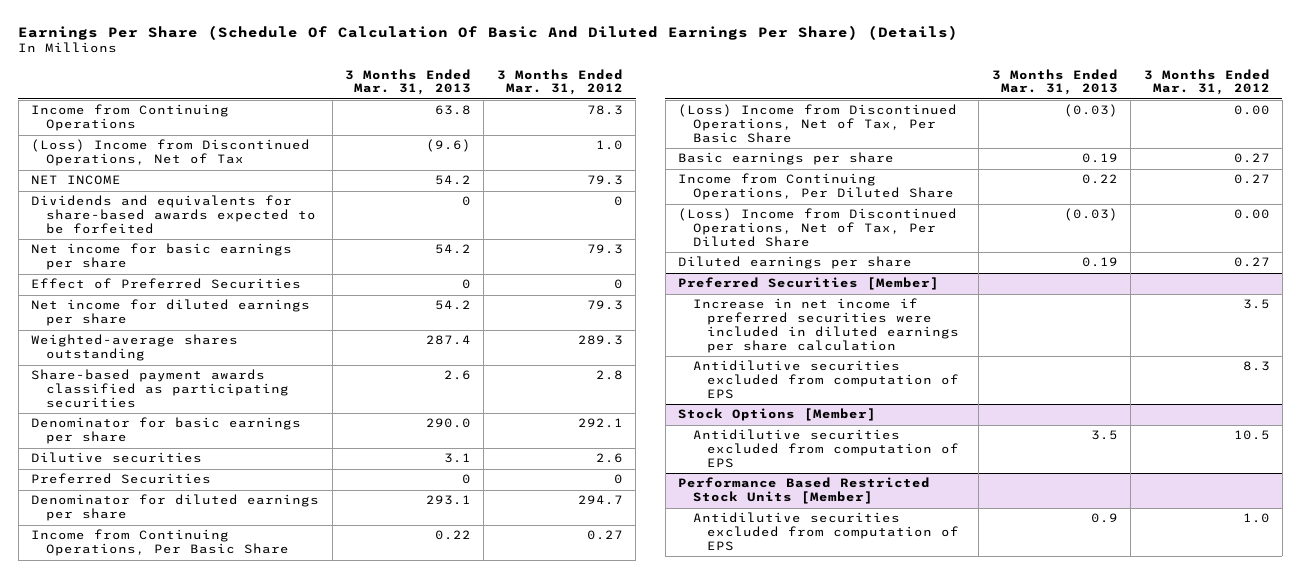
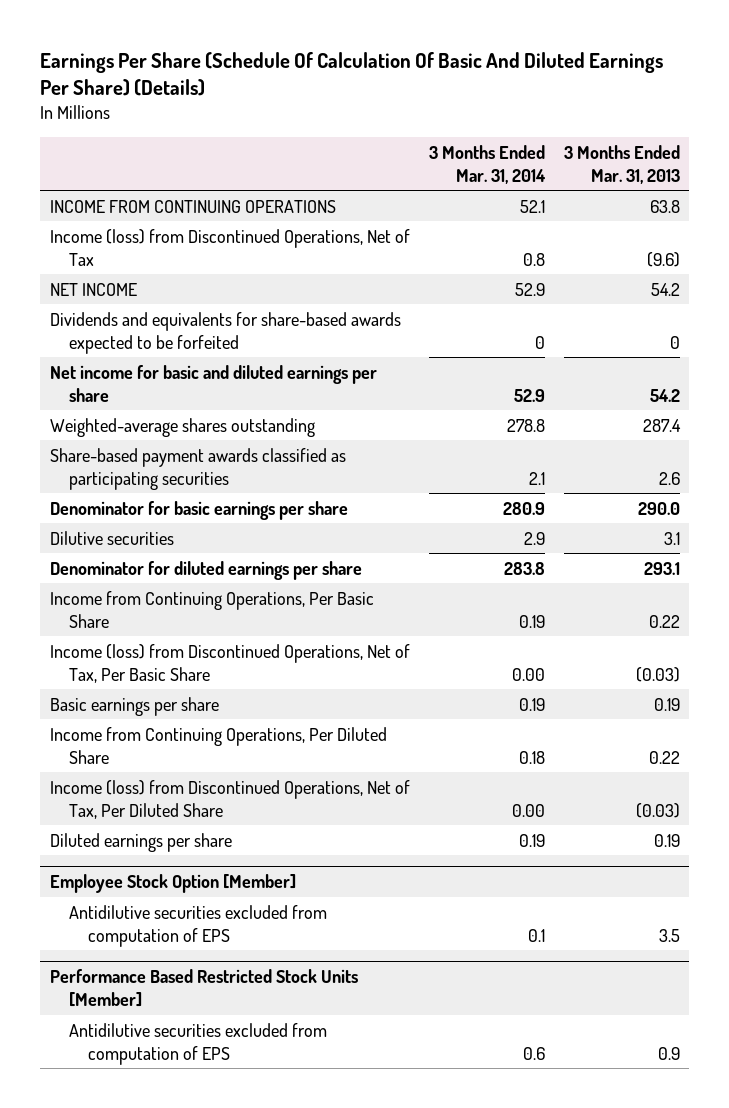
[496,68,623,96] 3 Months Ended Mar. 31, 2012 -> none
none -> [428,144,546,184] 3 Months Ended Mar. 31, 2014
[31,104,230,132] Income from Continuing Operations -> [49,199,336,213] INCOME FROM CONTINUING OPERATIONS
[31,139,311,167] (Loss) Income from Discontinued Operations, Net of Tax -> [49,228,410,266] Income (loss) from Discontinued Operations, Net of Tax
[31,243,293,271] Net income for basic earnings per share -> none
[31,278,302,290] Effect of Preferred Securities -> none
[31,299,311,327] Net income for diluted earnings per share -> [49,364,377,402] Net income for basic and diluted earnings per share
[31,473,212,485] Preferred Securities -> none
[677,104,957,144] (Loss) Income from Discontinued Operations, Net of Tax, Per Basic Share -> [49,643,410,683] Income (loss) from Discontinued Operations, Net of Tax, Per Basic Share
[677,208,957,248] (Loss) Income from Discontinued Operations, Net of Tax, Per Diluted Share -> [49,779,410,819] Income (loss) from Discontinued Operations, Net of Tax, Per Diluted Share
[677,277,939,291] Preferred Securities [Member] -> none
[692,298,960,354] Increase in net income if preferred securities were included in diluted earnings per share calculation -> none
[692,360,960,400] Antidilutive securities excluded from computation of EPS -> none
[677,408,876,422] Stock Options [Member] -> [49,874,296,894] Employee Stock Option [Member]

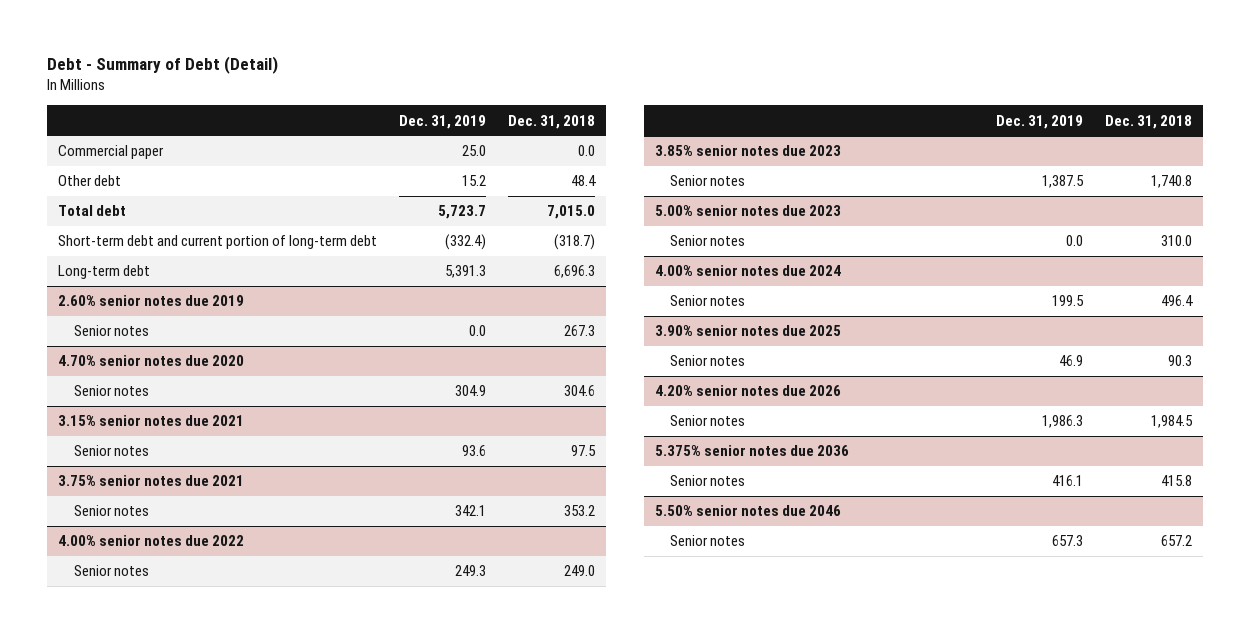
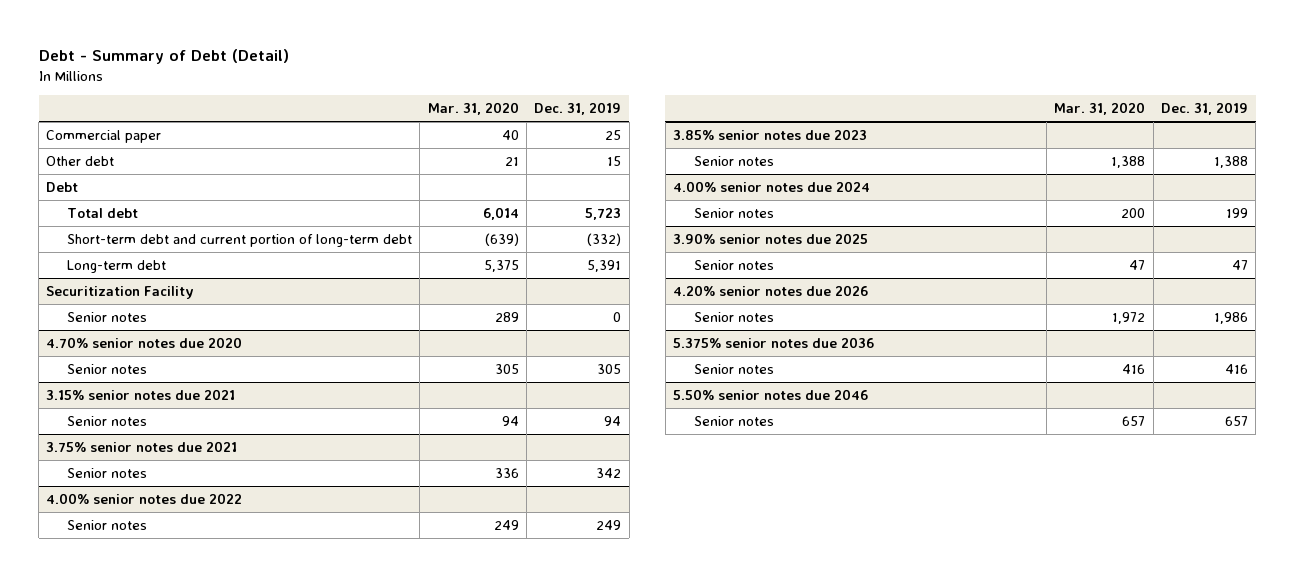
[508,114,596,129] Dec. 31, 2018 -> none
none -> [427,102,519,116] Mar. 31, 2020
[58,295,245,307] 2.60% senior notes due 2019 -> none
[462,145,487,157] 25.0 -> [605,129,622,140] 25
[462,175,487,187] 15.2 -> [607,155,622,166] 15
none -> [46,181,79,192] Debt
[438,205,487,220] 5,723.7 -> [585,207,622,220] 5,723
[445,234,487,251] (332.4) -> [587,232,622,246] (332)
[445,265,487,279] 5,391.3 -> [587,259,622,272] 5,391
none -> [46,285,195,299] Securitization Facility
[469,325,487,337] 0.0 -> [613,311,622,322] 0
[455,385,487,397] 304.9 -> [597,363,622,374] 305
[462,445,487,457] 93.6 -> [604,415,622,426] 94
[455,505,487,517] 342.1 -> [596,467,622,478] 342
[455,565,487,577] 249.3 -> [596,519,622,530] 249
[654,205,841,217] 5.00% senior notes due 2023 -> none
[669,235,745,247] Senior notes -> none
[1041,175,1084,189] 1,387.5 -> [1214,155,1249,168] 1,388
[1051,295,1084,307] 199.5 -> [1226,207,1249,218] 199
[1058,355,1083,367] 46.9 -> [1232,259,1249,270] 47
[1041,415,1083,429] 1,986.3 -> [1214,311,1249,324] 1,986
[1051,475,1083,487] 416.1 -> [1225,363,1249,374] 416
[1051,535,1083,547] 657.3 -> [1225,415,1249,426] 657

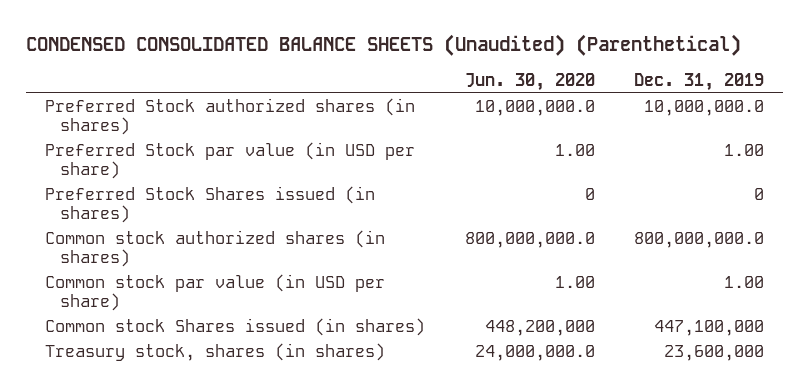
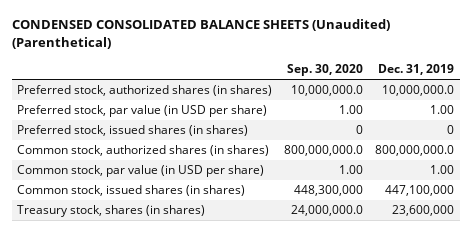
[464,72,595,91] Jun. 30, 2020 -> none
none -> [287,63,364,76] Sep. 30, 2020
[45,98,416,136] Preferred Stock authorized shares (in shares) -> [17,85,273,97] Preferred stock, authorized shares (in shares)
[45,142,416,180] Preferred Stock par value (in USD per share) -> [17,105,268,118] Preferred stock, par value (in USD per share)
[45,186,376,224] Preferred Stock Shares issued (in shares) -> [17,125,249,137] Preferred stock, issued shares (in shares)
[45,230,386,268] Common stock authorized shares (in shares) -> [17,145,270,157] Common stock, authorized shares (in shares)
[45,274,386,312] Common stock par value (in USD per share) -> [17,165,265,178] Common stock, par value (in USD per share)
[45,318,426,337] Common stock Shares issued (in shares) -> [17,185,246,197] Common stock, issued shares (in shares)

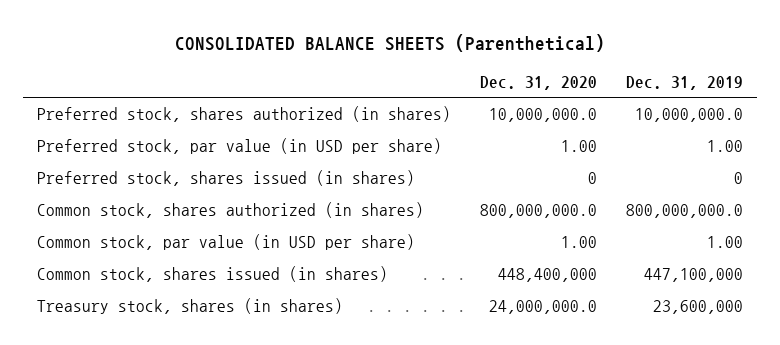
[11,19,390,50] CONDENSED CONSOLIDATED BALANCE SHEETS (Unaudited) (Parenthetical) -> [175,33,606,52] CONSOLIDATED BALANCE SHEETS (Parenthetical)
[287,63,364,76] Sep. 30, 2020 -> none
none -> [480,75,598,90] Dec. 31, 2020
[17,85,273,97] Preferred stock, authorized shares (in shares) -> [37,106,452,123] Preferred stock, shares authorized (in shares)
[17,125,249,137] Preferred stock, issued shares (in shares) -> [37,170,416,187] Preferred stock, shares issued (in shares)
[17,145,270,157] Common stock, authorized shares (in shares) -> [37,202,425,219] Common stock, shares authorized (in shares)
[17,185,246,197] Common stock, issued shares (in shares) -> [37,266,389,283] Common stock, shares issued (in shares)

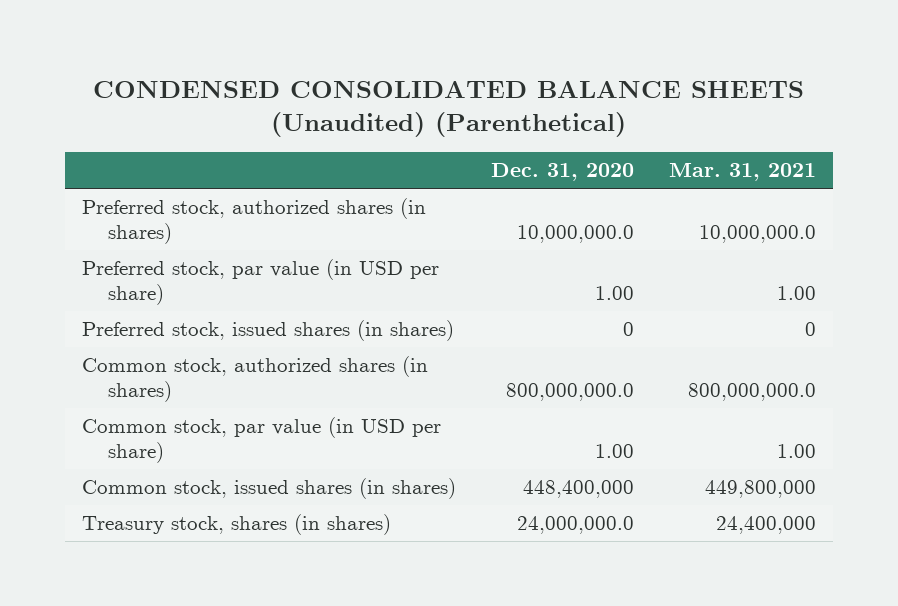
[175,33,606,52] CONSOLIDATED BALANCE SHEETS (Parenthetical) -> [92,80,804,137] CONDENSED CONSOLIDATED BALANCE SHEETS (Unaudited) (Parenthetical)
[625,75,743,90] Dec. 31, 2019 -> none
none -> [668,163,816,182] Mar. 31, 2021
[37,106,452,123] Preferred stock, shares authorized (in shares) -> [82,198,427,245] Preferred stock, authorized shares (in shares)
[37,170,416,187] Preferred stock, shares issued (in shares) -> [82,320,455,342] Preferred stock, issued shares (in shares)
[37,202,425,219] Common stock, shares authorized (in shares) -> [82,356,429,403] Common stock, authorized shares (in shares)
[37,266,389,283] Common stock, shares issued (in shares) -> [82,478,457,500] Common stock, issued shares (in shares)

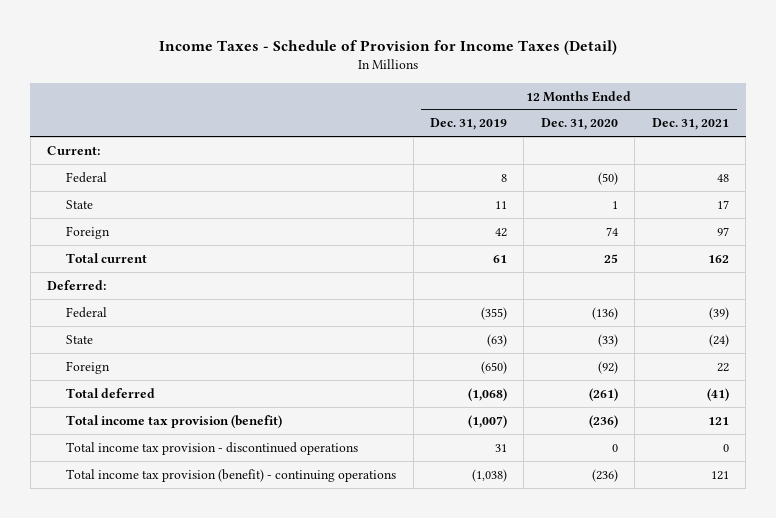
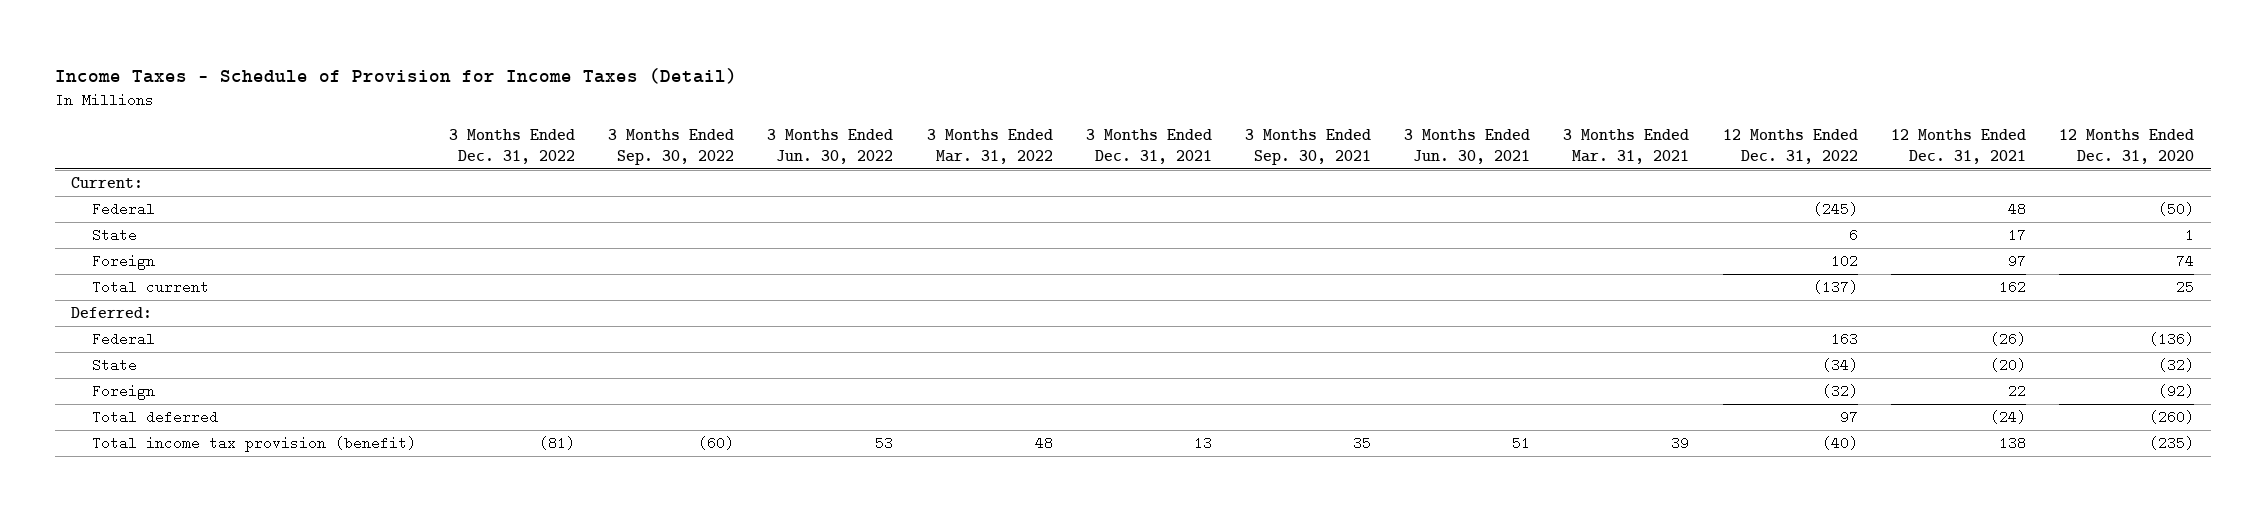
[429,118,507,131] Dec. 31, 2019 -> none
none -> [449,129,576,165] 3 Months Ended Dec. 31, 2022
none -> [608,129,735,166] 3 Months Ended Sep. 30, 2022
none -> [767,129,894,165] 3 Months Ended Jun. 30, 2022
none -> [926,129,1053,165] 3 Months Ended Mar. 31, 2022
none -> [1085,129,1212,165] 3 Months Ended Dec. 31, 2021
none -> [1244,129,1371,166] 3 Months Ended Sep. 30, 2021
none -> [1404,129,1531,165] 3 Months Ended Jun. 30, 2021
none -> [1563,129,1690,165] 3 Months Ended Mar. 31, 2021
none -> [1722,129,1858,165] 12 Months Ended Dec. 31, 2022
[708,306,729,320] (39) -> [1989,332,2026,347] (26)
[597,333,618,347] (33) -> [2157,358,2194,373] (32)
[708,333,729,347] (24) -> [1989,358,2026,373] (20)
[66,441,359,455] Total income tax provision - discontinued operations -> none
[66,468,397,482] Total income tax provision (benefit) - continuing operations -> none
[588,387,618,401] (261) -> [2148,410,2194,425] (260)
[706,387,729,401] (41) -> [1989,410,2026,425] (24)
[588,414,618,428] (236) -> [2148,436,2194,451] (235)
[707,416,729,425] 121 -> [1998,436,2026,451] 138

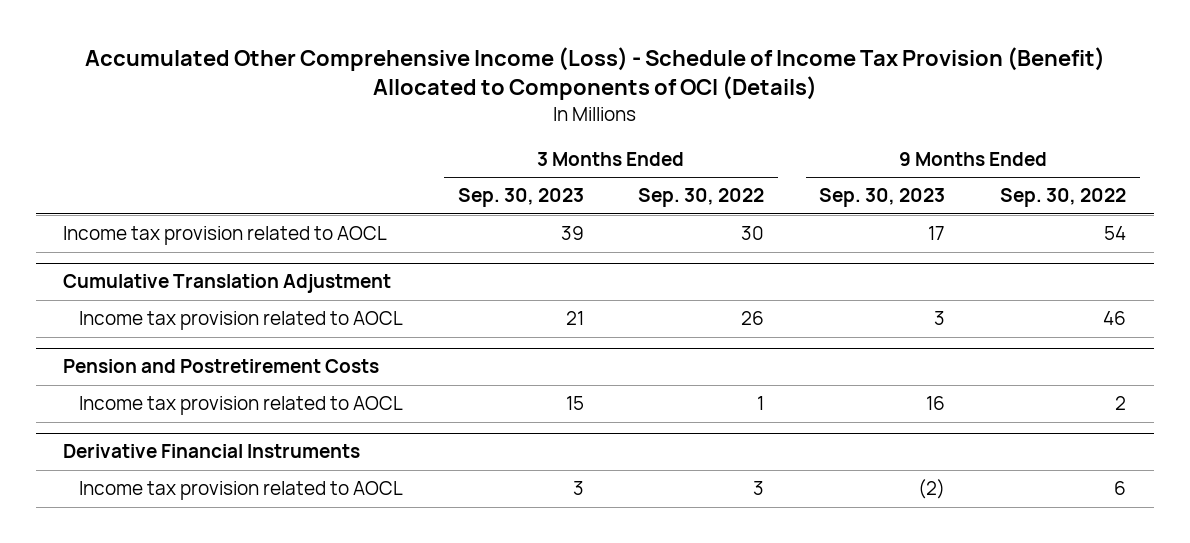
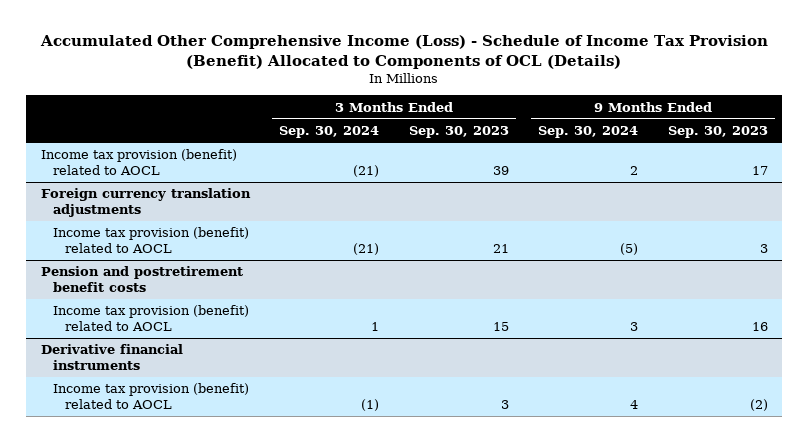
[84,46,1105,101] Accumulated Other Comprehensive Income (Loss) - Schedule of Income Tax Provision (Benefit) Allocated to Components of OCI (Details) -> [40,34,769,69] Accumulated Other Comprehensive Income (Loss) - Schedule of Income Tax Provision (Benefit) Allocated to Components of OCL (Details)
[638,188,765,208] Sep. 30, 2022 -> none
[1000,188,1127,208] Sep. 30, 2022 -> none
none -> [279,126,380,139] Sep. 30, 2024
none -> [538,126,639,139] Sep. 30, 2024
[63,226,388,246] Income tax provision related to AOCL -> [41,149,238,176] Income tax provision (benefit) related to AOCL
[63,274,392,294] Cumulative Translation Adjustment -> [41,188,252,218] Foreign currency translation adjustments
[78,311,403,331] Income tax provision related to AOCL -> [53,227,250,254] Income tax provision (benefit) related to AOCL
[63,359,380,374] Pension and Postretirement Costs -> [41,266,244,293] Pension and postretirement benefit costs
[78,396,403,416] Income tax provision related to AOCL -> [53,305,250,332] Income tax provision (benefit) related to AOCL
[63,444,361,459] Derivative Financial Instruments -> [41,344,184,371] Derivative financial instruments
[78,481,403,501] Income tax provision related to AOCL -> [53,383,250,410] Income tax provision (benefit) related to AOCL

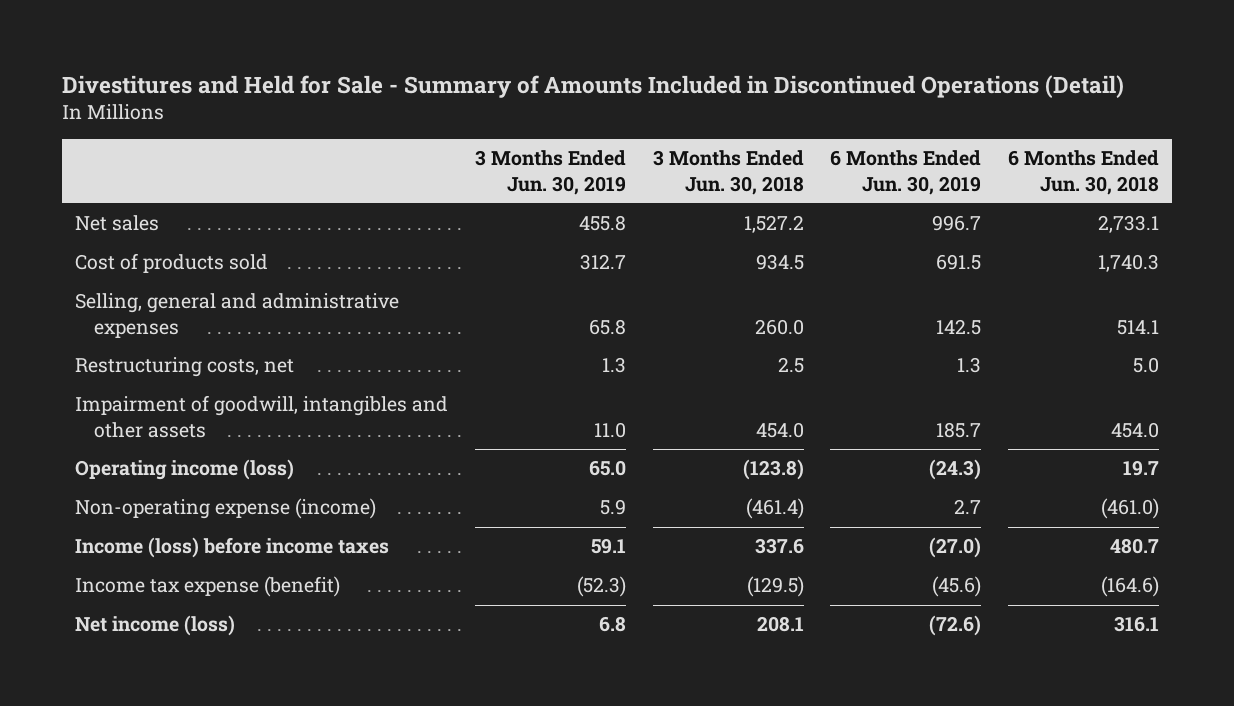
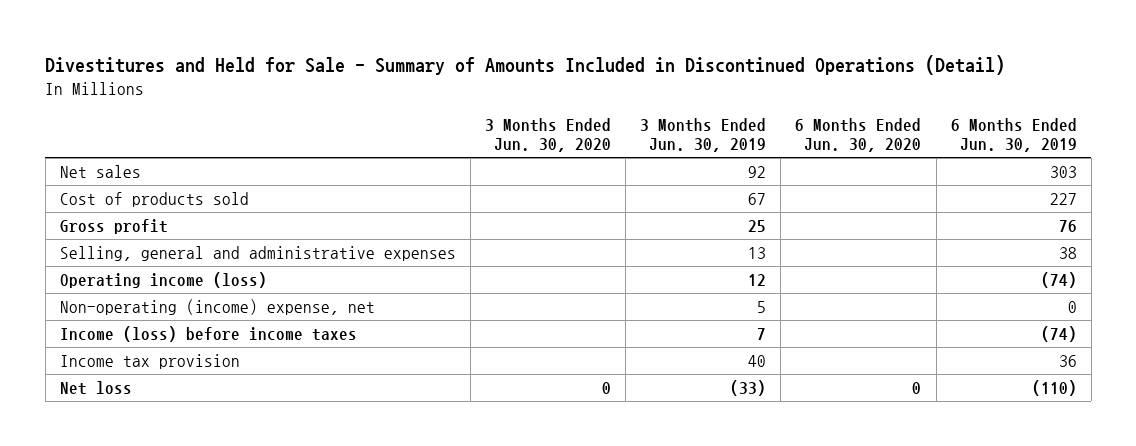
[652,150,804,195] 3 Months Ended Jun. 30, 2018 -> none
[1007,150,1159,195] 6 Months Ended Jun. 30, 2018 -> none
none -> [484,117,611,152] 3 Months Ended Jun. 30, 2020
none -> [795,117,922,152] 6 Months Ended Jun. 30, 2020
[75,357,295,378] Restructuring costs, net -> none
[75,395,449,438] Impairment of goodwill, intangibles and other assets -> none
[578,215,626,232] 455.8 -> [748,166,767,179] 92
[932,215,982,232] 996.7 -> [1049,166,1077,179] 303
[579,254,626,271] 312.7 -> [748,193,767,206] 67
[936,254,982,271] 691.5 -> [1049,193,1077,206] 227
none -> [59,219,168,235] Gross profit
[588,318,626,335] 65.8 -> [748,247,767,260] 13
[936,318,982,335] 142.5 -> [1058,247,1077,260] 38
[588,460,626,477] 65.0 -> [748,274,767,287] 12
[929,459,982,481] (24.3) -> [1040,272,1077,289] (74)
[75,498,377,520] Non-operating expense (income) -> [59,299,375,316] Non-operating (income) expense, net
[599,499,626,516] 5.9 -> [757,301,767,314] 5
[954,499,982,515] 2.7 -> [1067,301,1077,314] 0
[590,538,626,555] 59.1 -> [757,328,767,341] 7
[929,537,982,559] (27.0) -> [1040,326,1077,343] (74)
[75,576,341,598] Income tax expense (benefit) -> [59,354,240,370] Income tax provision
[576,576,626,598] (52.3) -> [748,355,767,368] 40
[932,576,982,598] (45.6) -> [1058,355,1077,368] 36
[75,615,236,637] Net income (loss) -> [59,381,132,396] Net loss
[598,616,626,633] 6.8 -> [730,380,767,397] (33)
[929,615,982,637] (72.6) -> [1031,380,1077,397] (110)

